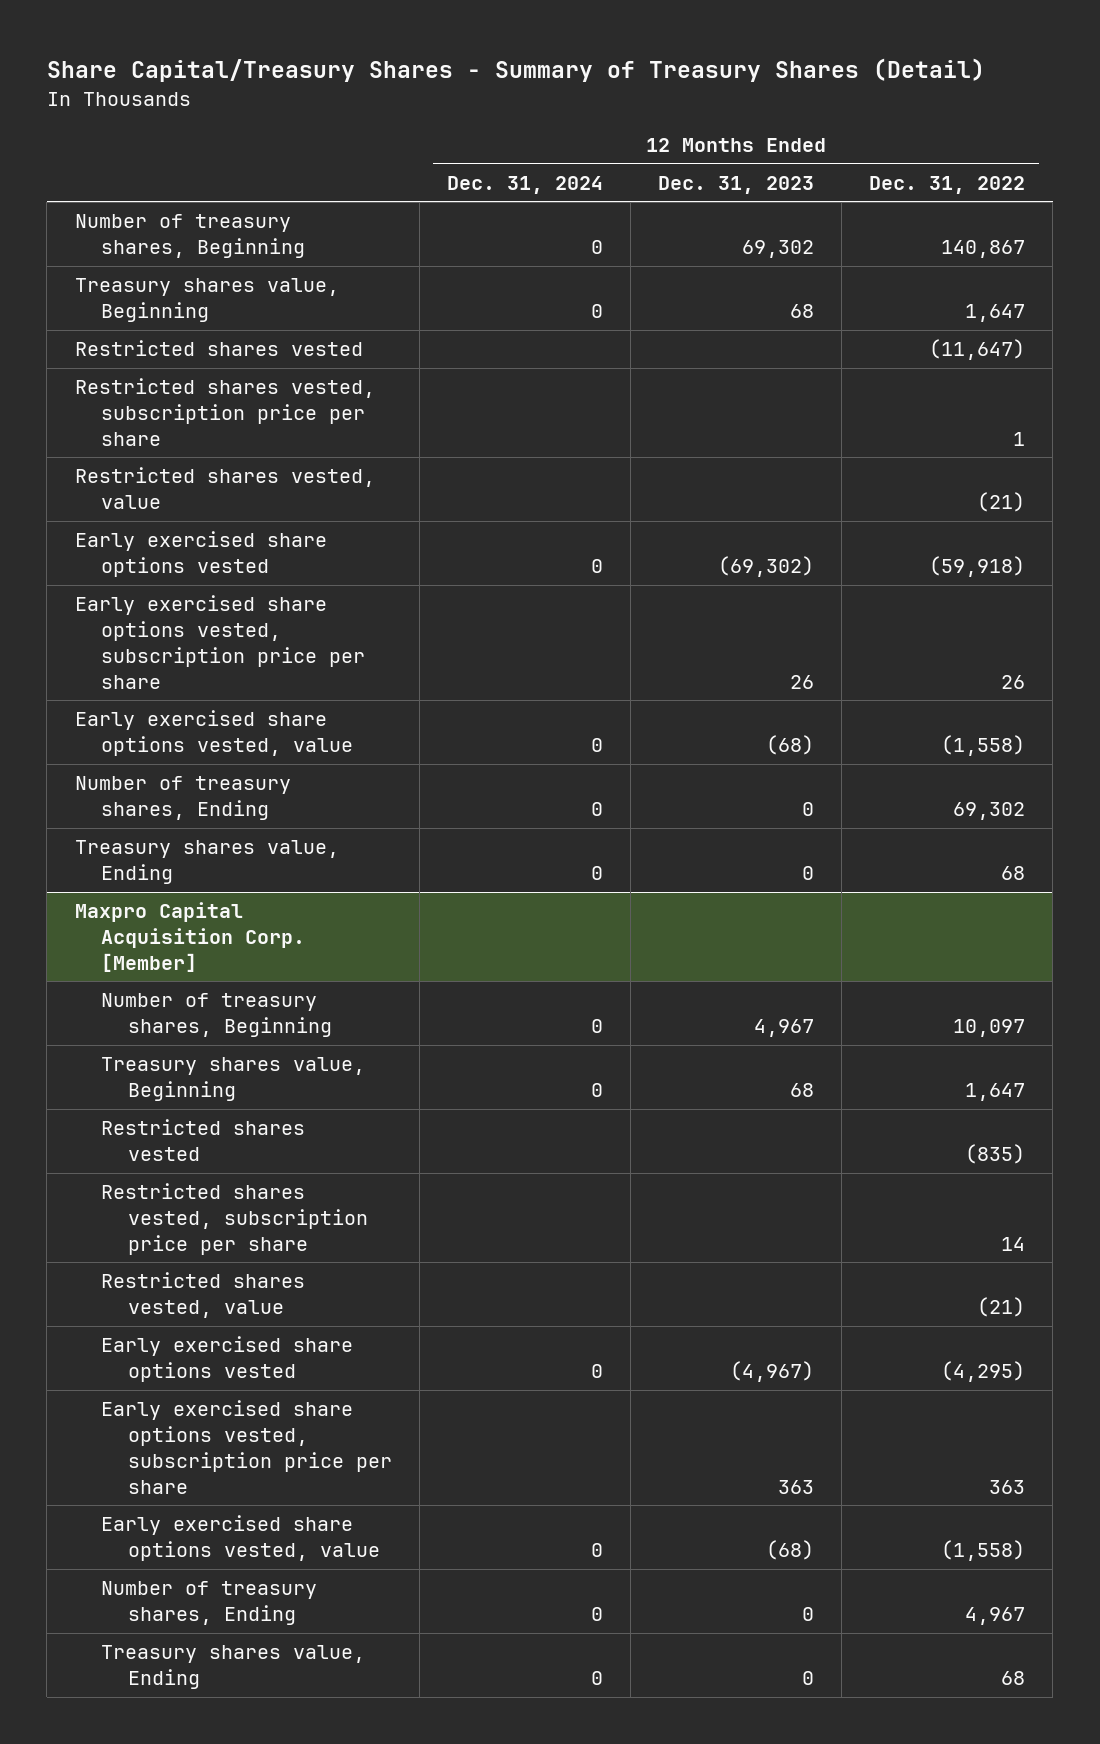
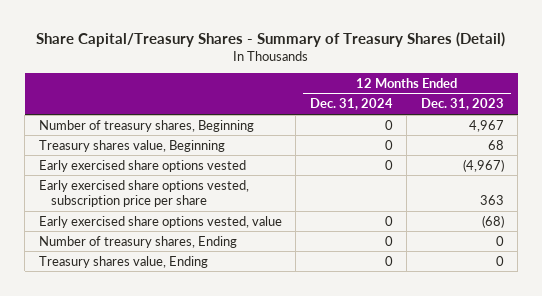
[869,175,1026,194] Dec. 31, 2022 -> none
[74,214,306,259] Number of treasury shares, Beginning -> none
[74,278,339,323] Treasury shares value, Beginning -> none
[74,340,363,357] Restricted shares vested -> none
[74,378,375,446] Restricted shares vested, subscription price per share -> none
[74,467,375,510] Restricted shares vested, value -> none
[74,531,327,578] Early exercised share options vested -> none
[74,595,366,689] Early exercised share options vested, subscription price per share -> none
[74,710,354,757] Early exercised share options vested, value -> none
[74,776,291,821] Number of treasury shares, Ending -> none
[74,840,339,885] Treasury shares value, Ending -> none
[74,902,306,972] Maxpro Capital Acquisition Corp. [Member] -> none
[101,1119,306,1162] Restricted shares vested -> none
[101,1183,368,1255] Restricted shares vested, subscription price per share -> none
[101,1272,306,1319] Restricted shares vested, value -> none

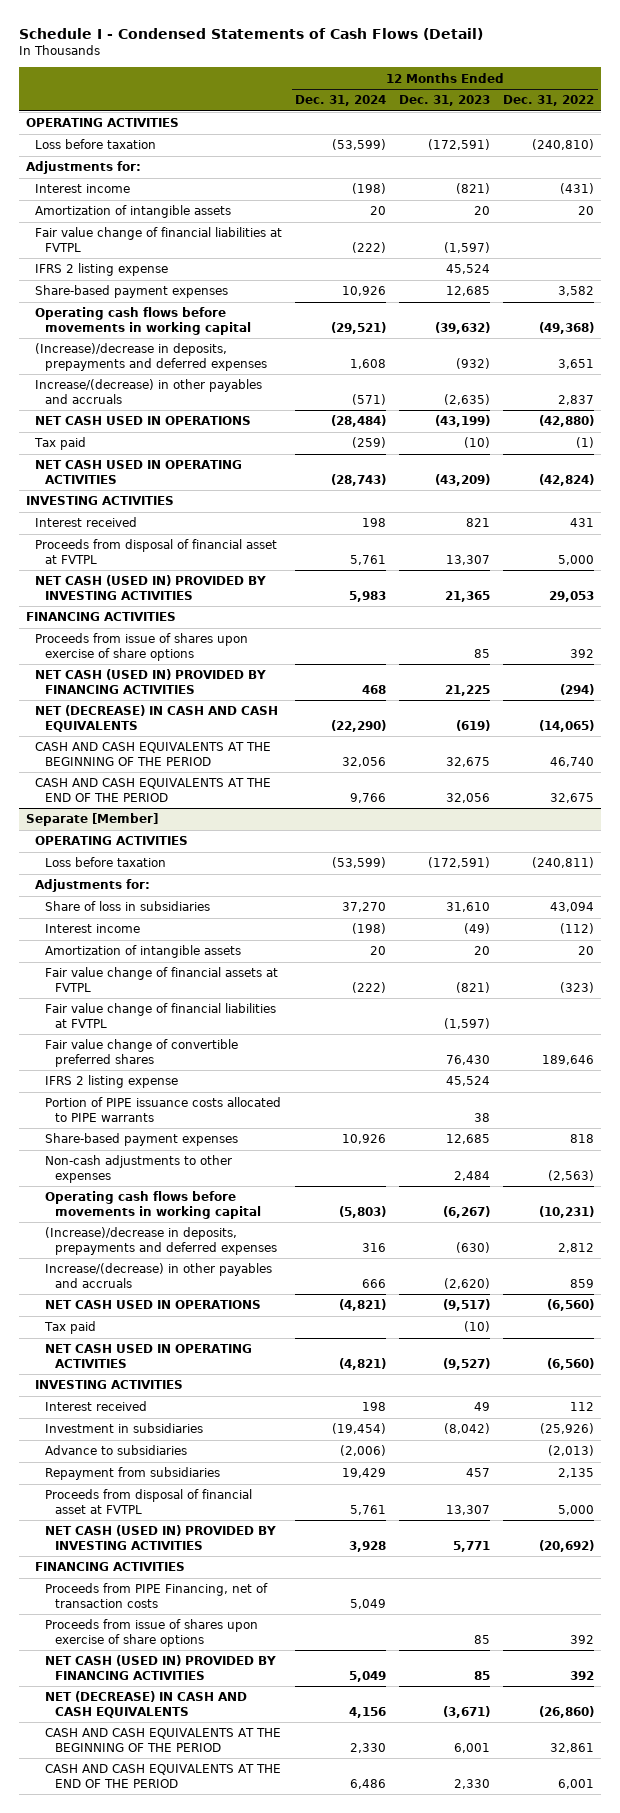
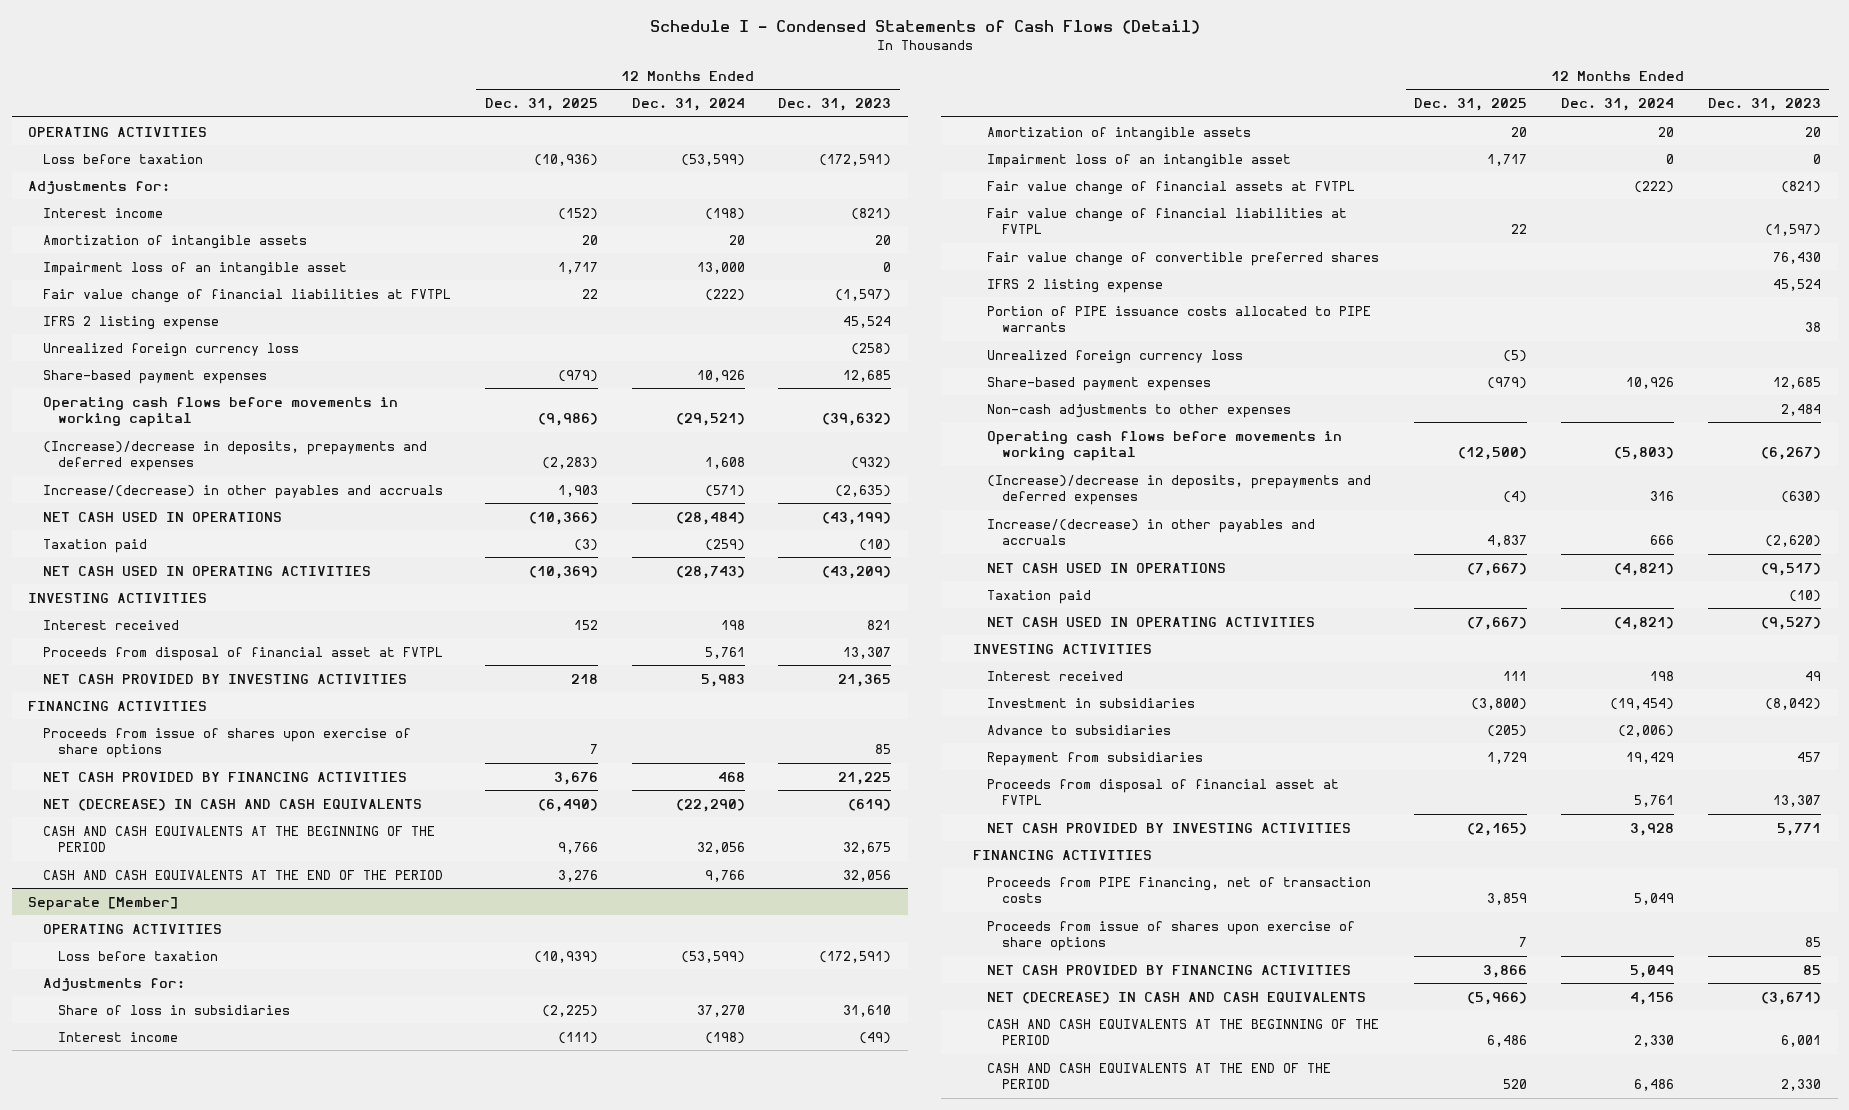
[503,95,595,107] Dec. 31, 2022 -> none
none -> [484,98,598,112] Dec. 31, 2025
none -> [43,261,348,276] Impairment loss of an intangible asset
none -> [43,342,300,357] Unrealized foreign currency loss
[34,437,87,451] Tax paid -> [43,538,148,553] Taxation paid
[35,575,267,600] NET CASH (USED IN) PROVIDED BY INVESTING ACTIVITIES -> [43,673,408,684] NET CASH PROVIDED BY INVESTING ACTIVITIES
[35,669,267,694] NET CASH (USED IN) PROVIDED BY FINANCING ACTIVITIES -> [43,771,408,782] NET CASH PROVIDED BY FINANCING ACTIVITIES
none -> [987,153,1292,168] Impairment loss of an intangible asset
none -> [987,349,1244,364] Unrealized foreign currency loss
[44,1321,97,1335] Tax paid -> [987,589,1092,604] Taxation paid
[45,1525,277,1550] NET CASH (USED IN) PROVIDED BY INVESTING ACTIVITIES -> [987,822,1352,833] NET CASH PROVIDED BY INVESTING ACTIVITIES
[45,1655,277,1680] NET CASH (USED IN) PROVIDED BY FINANCING ACTIVITIES -> [987,964,1352,975] NET CASH PROVIDED BY FINANCING ACTIVITIES

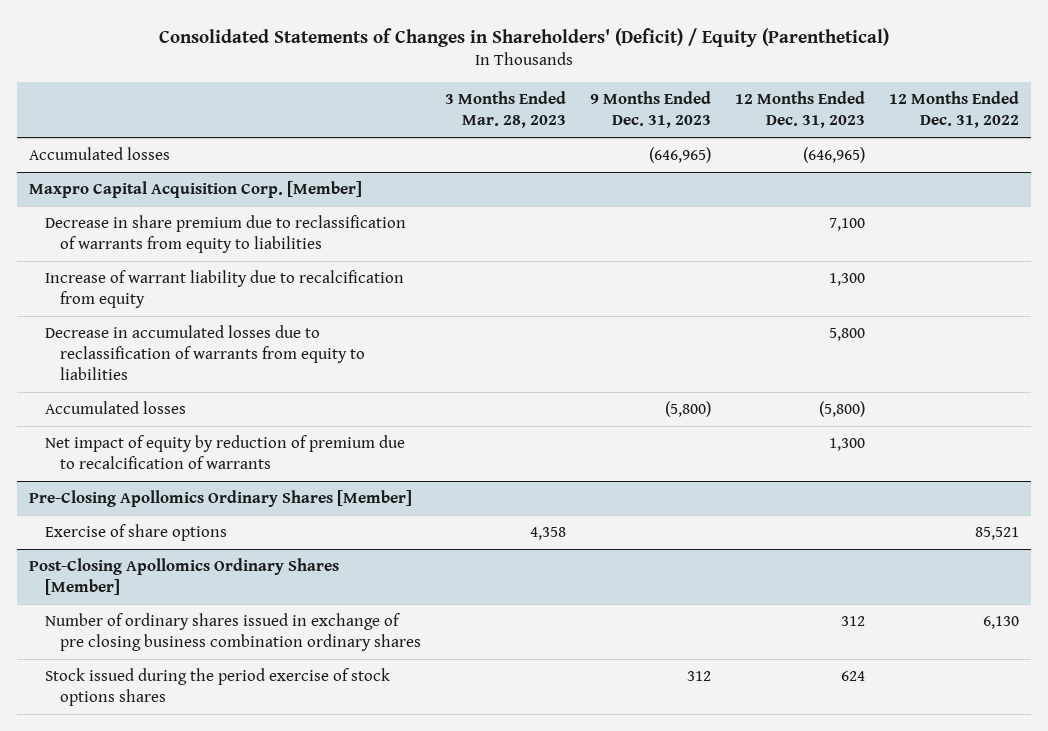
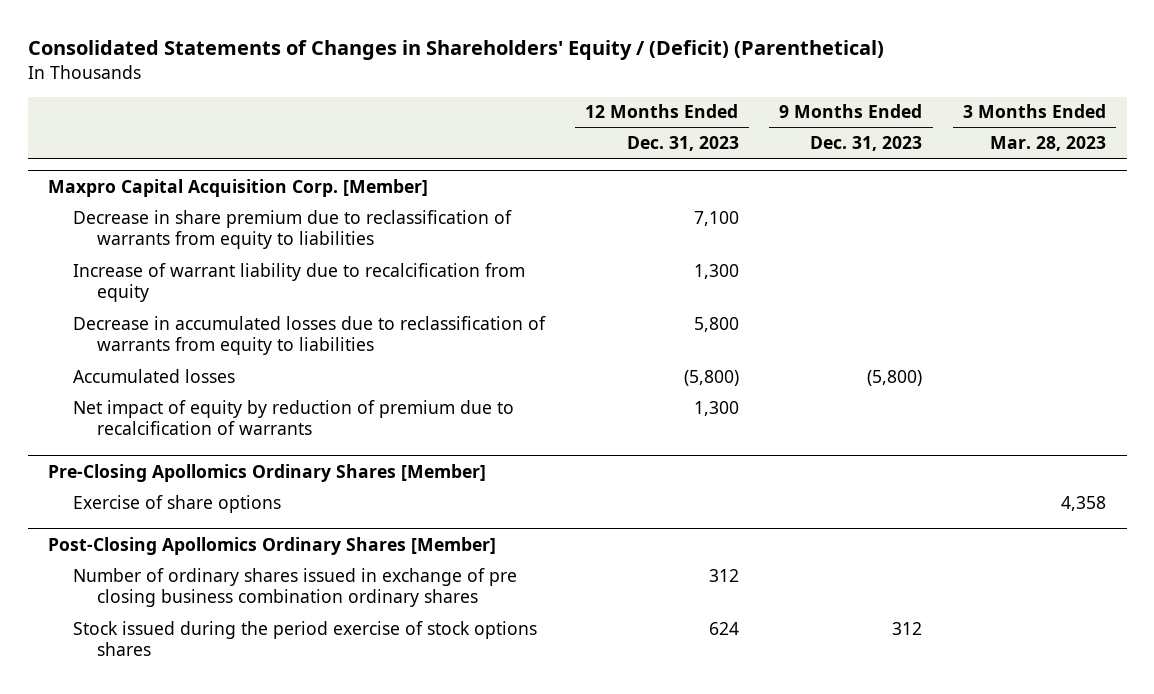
[158,27,889,47] Consolidated Statements of Changes in Shareholders' (Deficit) / Equity (Parenthetical) -> [27,40,884,61] Consolidated Statements of Changes in Shareholders' Equity / (Deficit) (Parenthetical)
[889,91,1020,129] 12 Months Ended Dec. 31, 2022 -> none
[28,147,170,161] Accumulated losses -> none

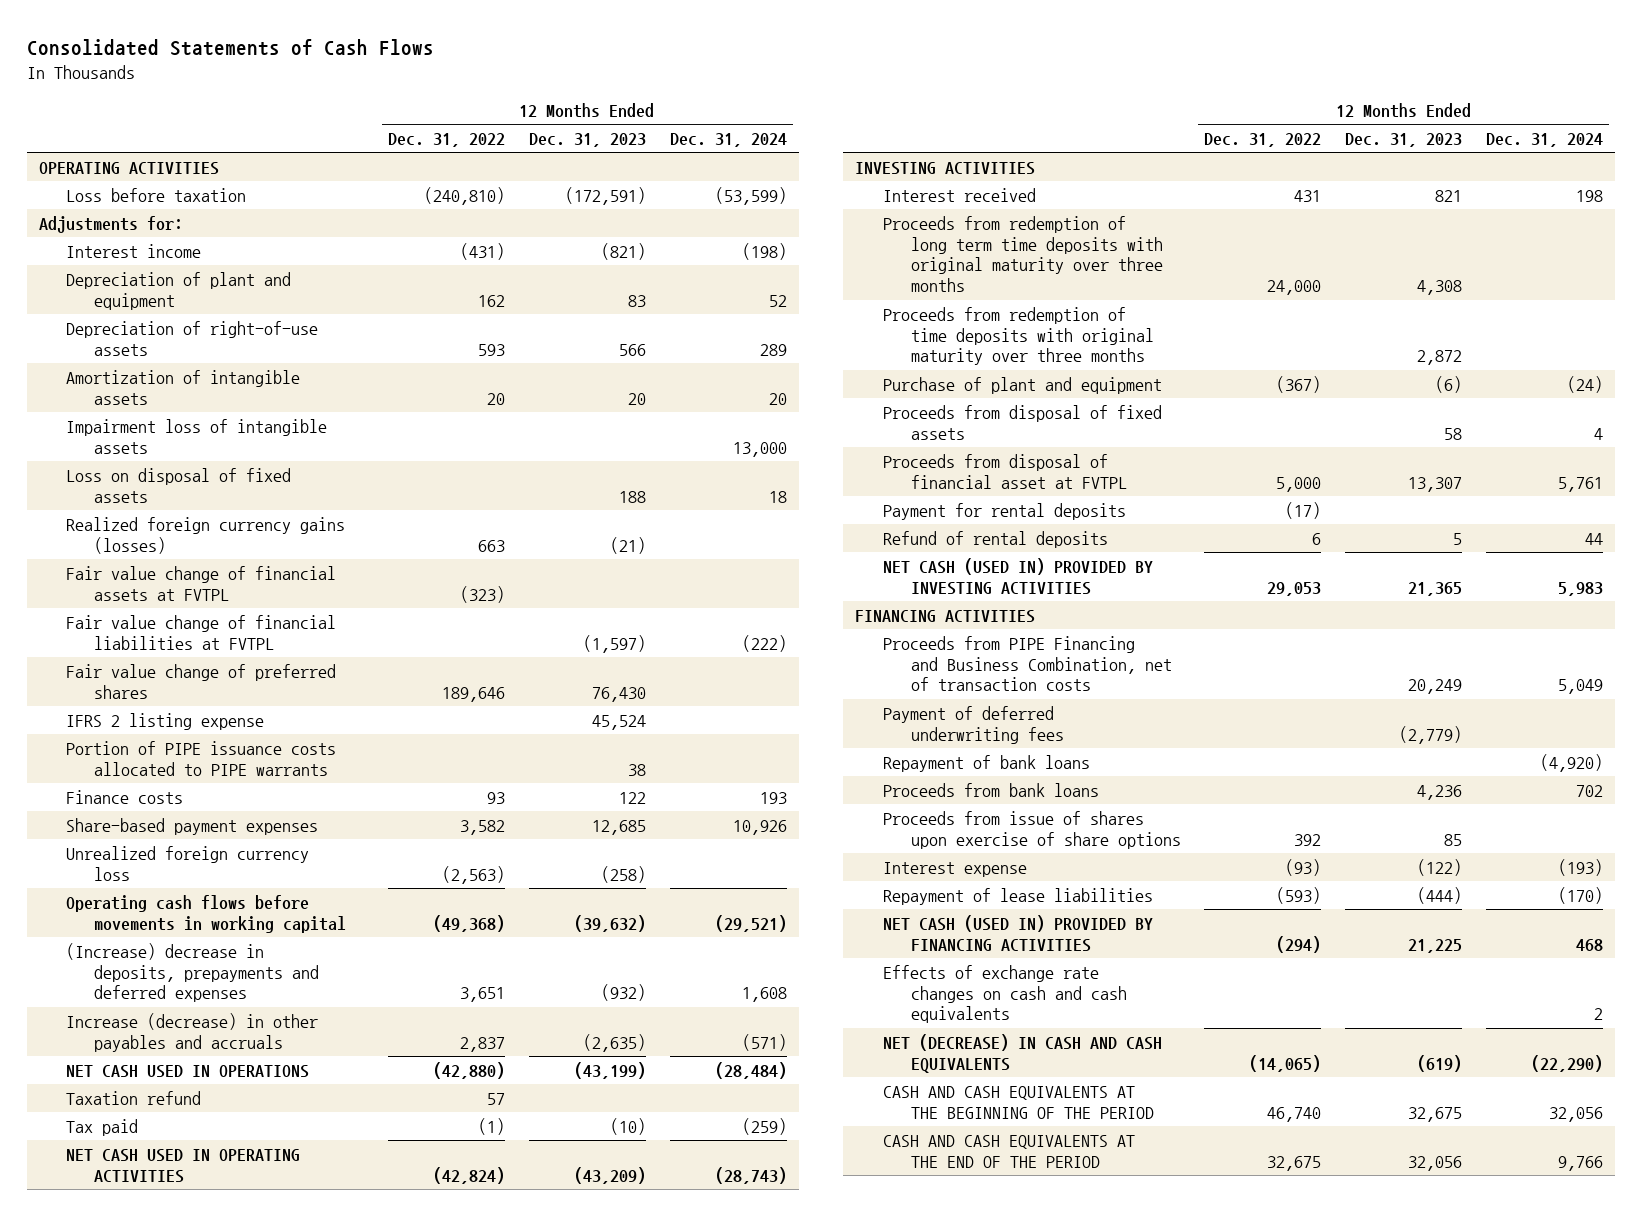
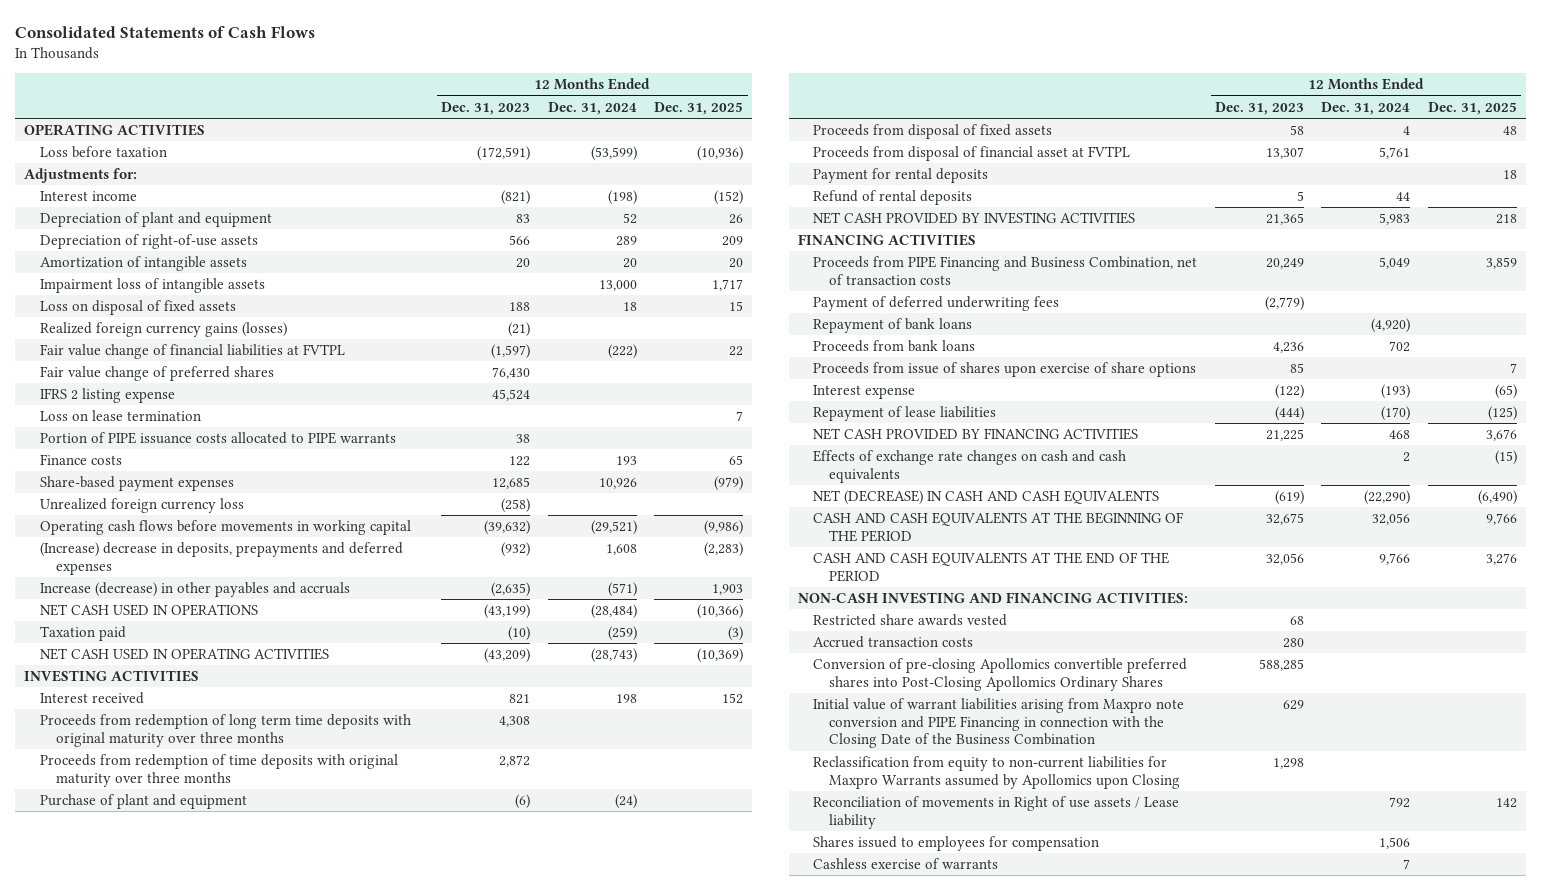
[388,132,506,147] Dec. 31, 2022 -> none
none -> [654,101,744,115] Dec. 31, 2025
[66,565,337,601] Fair value change of financial assets at FVTPL -> none
none -> [39,410,201,422] Loss on lease termination
[66,1090,202,1105] Taxation refund -> none
[66,1118,139,1136] Tax paid -> [39,626,126,642] Taxation paid
[882,557,1153,595] NET CASH (USED IN) PROVIDED BY INVESTING ACTIVITIES -> [813,212,1136,225] NET CASH PROVIDED BY INVESTING ACTIVITIES
[882,914,1153,952] NET CASH (USED IN) PROVIDED BY FINANCING ACTIVITIES -> [813,428,1139,441] NET CASH PROVIDED BY FINANCING ACTIVITIES
none -> [797,592,1188,605] NON-CASH INVESTING AND FINANCING ACTIVITIES:
none -> [813,614,1008,627] Restricted share awards vested
none -> [813,636,974,649] Accrued transaction costs
none -> [813,658,1188,691] Conversion of pre-closing Apollomics convertible preferred shares into Post-Closing Apollomics Ordinary Shares
none -> [813,698,1185,749] Initial value of warrant liabilities arising from Maxpro note conversion and PIPE Financing in connection with the Closing Date of the Business Combination
none -> [813,756,1181,789] Reclassification from equity to non-current liabilities for Maxpro Warrants assumed by Apollomics upon Closing
none -> [813,796,1180,829] Reconciliation of movements in Right of use assets / Lease liability
none -> [813,836,1100,852] Shares issued to employees for compensation
none -> [813,858,999,870] Cashless exercise of warrants

